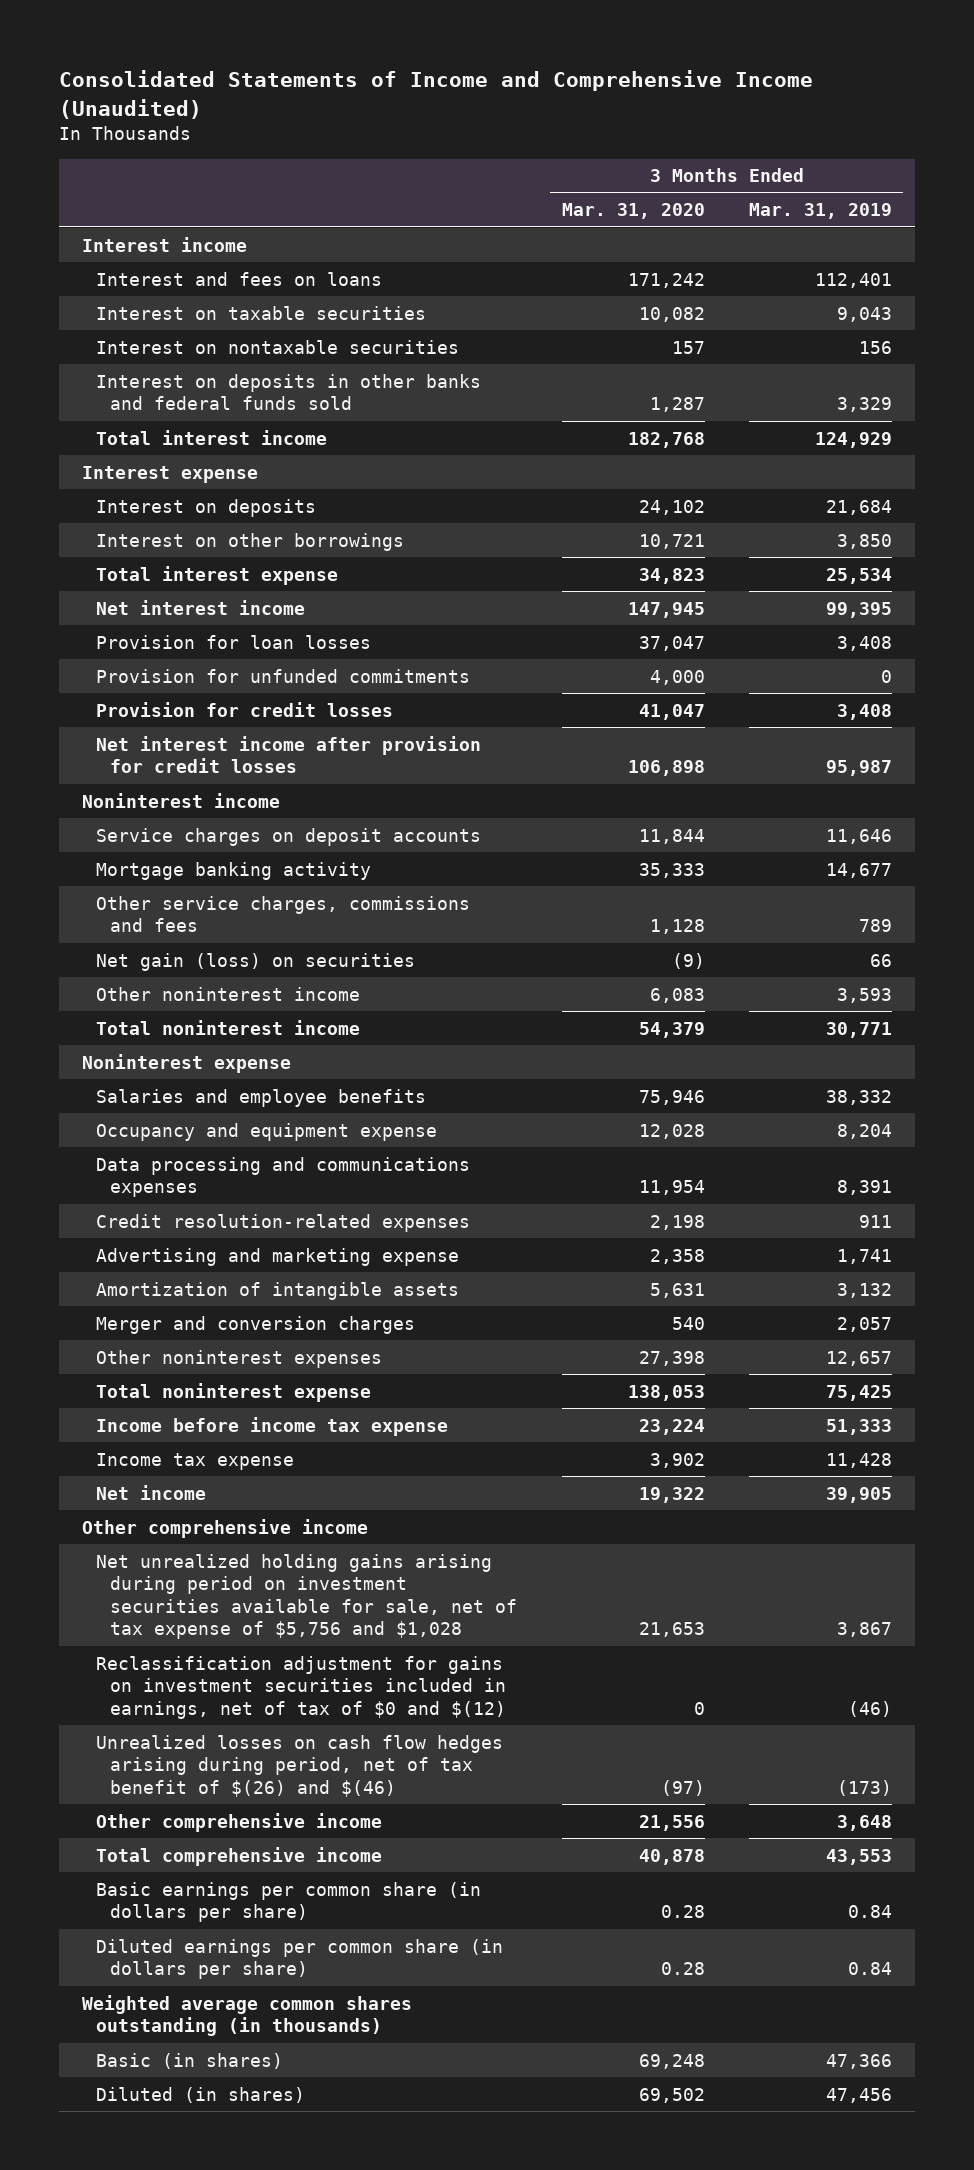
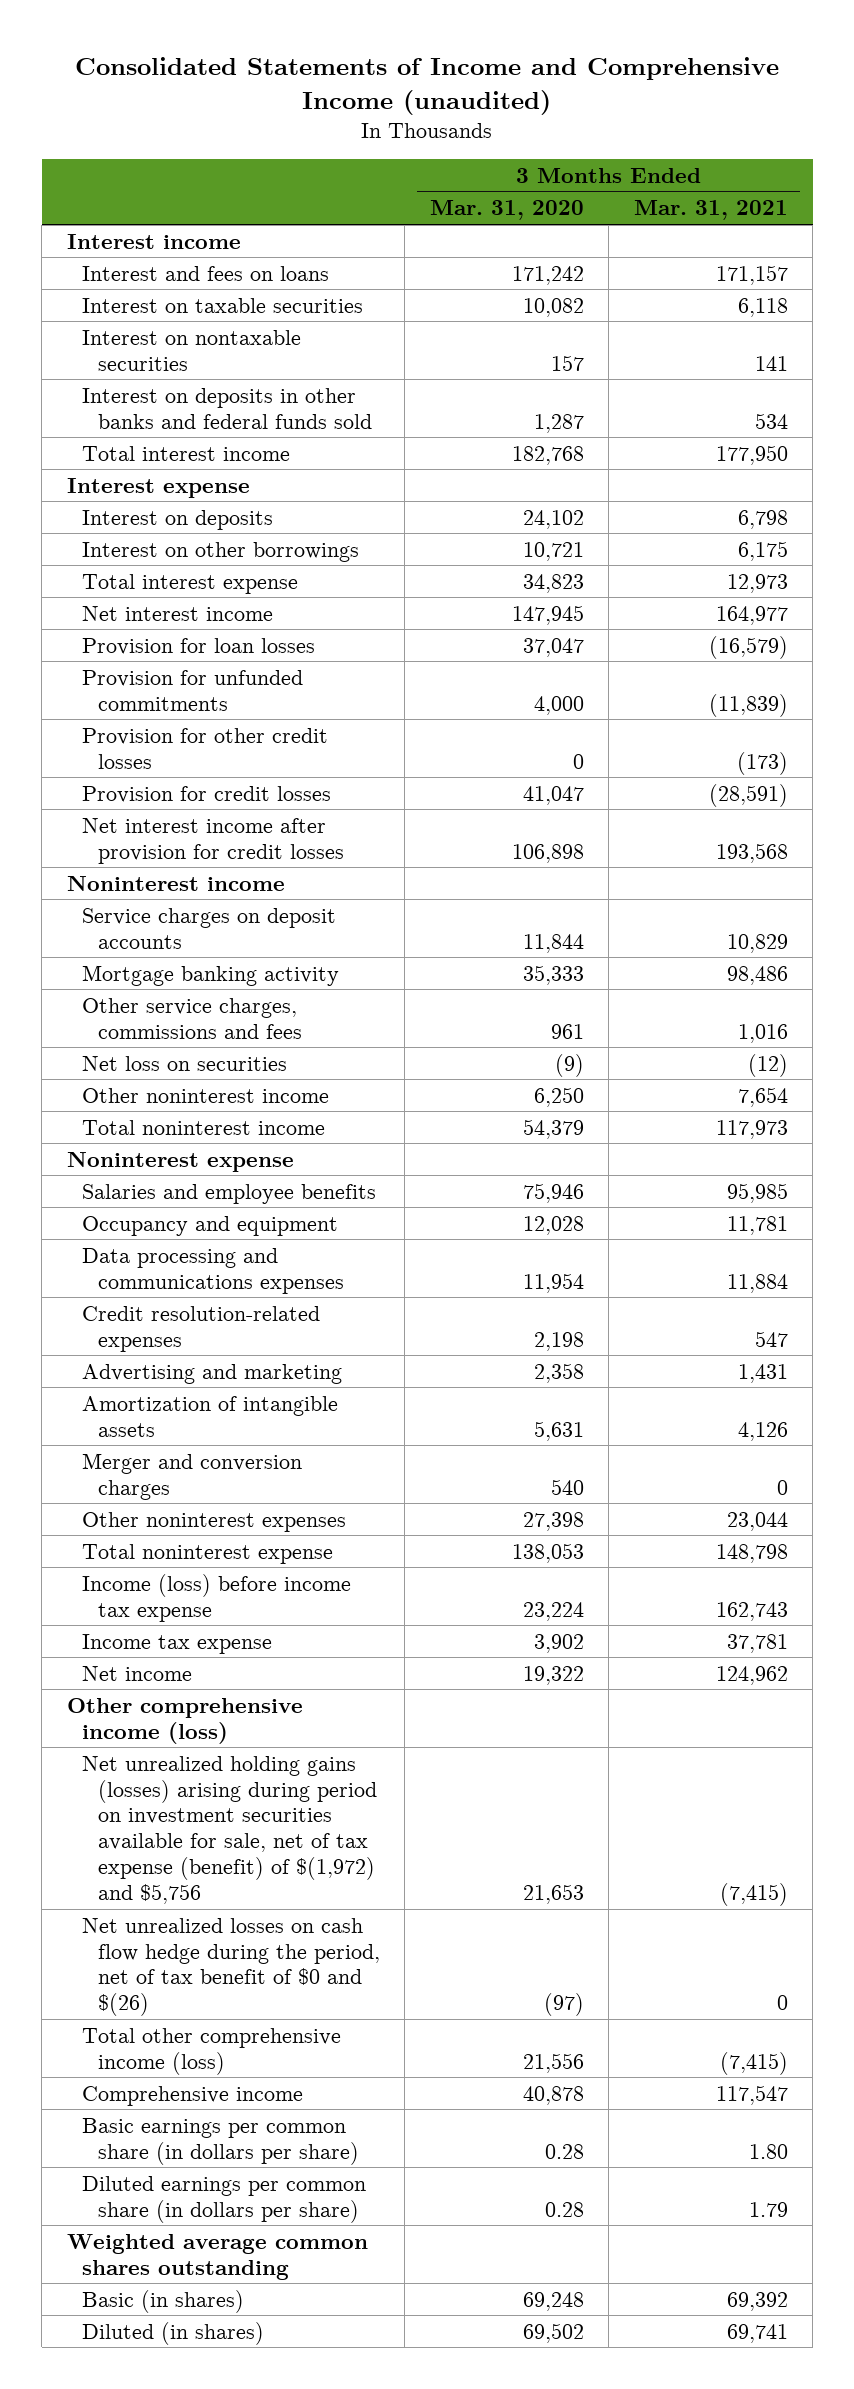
[59,70,814,119] Consolidated Statements of Income and Comprehensive Income (Unaudited) -> [75,57,780,115] Consolidated Statements of Income and Comprehensive Income (unaudited)
[749,203,893,220] Mar. 31, 2019 -> none
none -> [633,200,788,221] Mar. 31, 2021
none -> [82,727,329,769] Provision for other credit losses
[649,919,705,935] 1,128 -> [550,1023,584,1039] 961
[95,952,415,971] Net gain (loss) on securities -> [82,1055,288,1071] Net loss on securities
[649,987,705,1003] 6,083 -> [533,1086,584,1107] 6,250
[95,1122,437,1141] Occupancy and equipment expense -> [82,1215,339,1236] Occupancy and equipment
[95,1247,459,1266] Advertising and marketing expense -> [82,1363,343,1384] Advertising and marketing
[95,1416,448,1436] Income before income tax expense -> [82,1573,352,1622] Income (loss) before income tax expense
[95,1655,506,1719] Reclassification adjustment for gains on investment securities included in earnings, net of tax of $0 and $(12) -> none
[81,1518,368,1538] Other comprehensive income -> [66,1697,303,1744] Other comprehensive income (loss)
[95,1553,517,1640] Net unrealized holding gains arising during period on investment securities available for sale, net of tax expense of $5,756 and $1,028 -> [82,1755,377,1905] Net unrealized holding gains (losses) arising during period on investment securities available for sale, net of tax expense (benefit) of $(1,972) and $5,756
[95,1734,503,1797] Unrealized losses on cash flow hedges arising during period, net of tax benefit of $(26) and $(46) -> [82,1917,380,2017] Net unrealized losses on cash flow hedge during the period, net of tax benefit of $0 and $(26)
[95,1812,382,1832] Other comprehensive income -> [82,2027,342,2075] Total other comprehensive income (loss)
[95,1846,382,1866] Total comprehensive income -> [82,2085,304,2106] Comprehensive income
[81,1994,412,2037] Weighted average common shares outstanding (in thousands) -> [66,2233,368,2280] Weighted average common shares outstanding

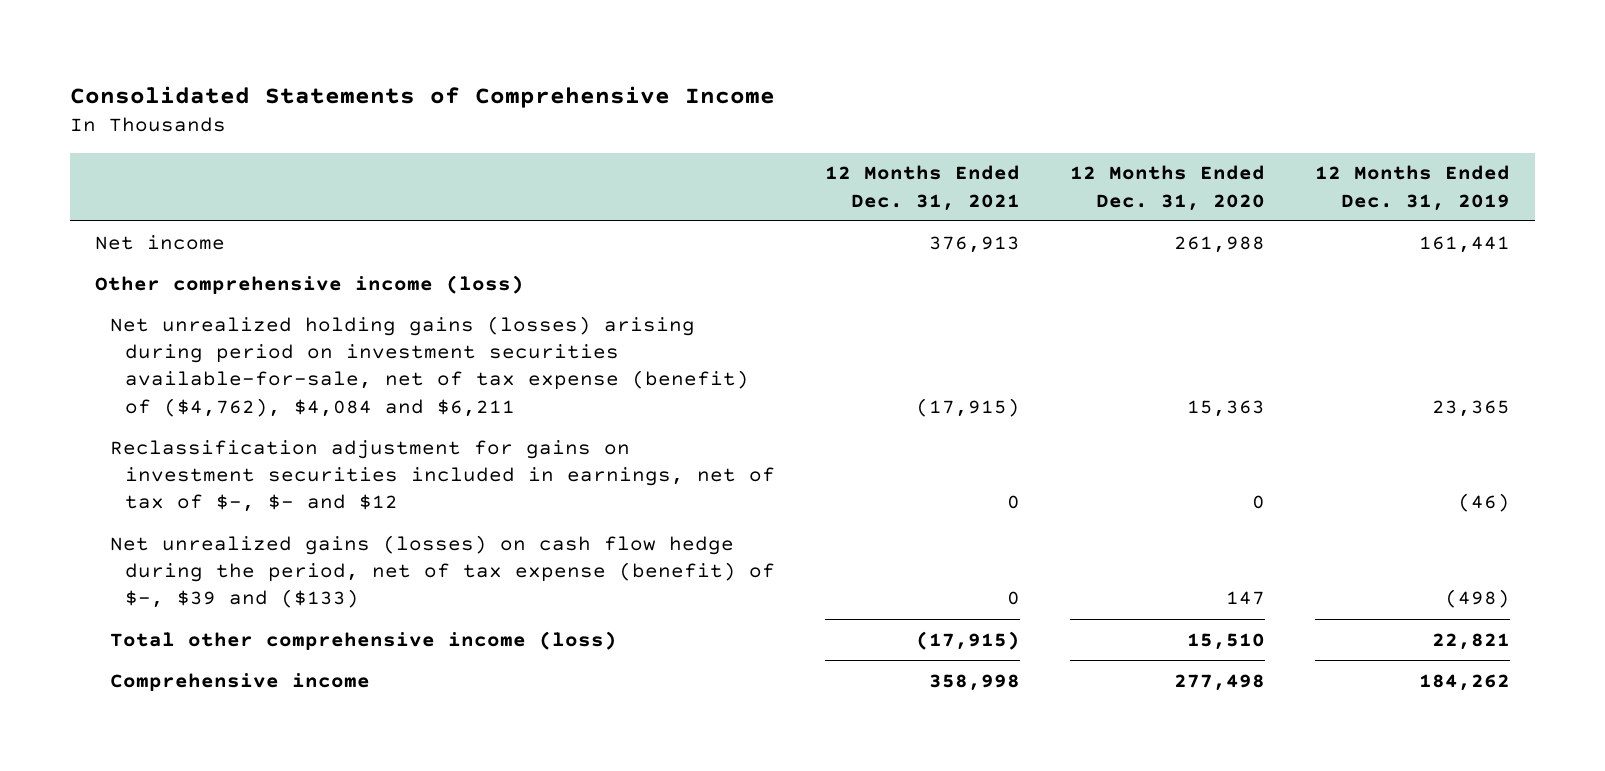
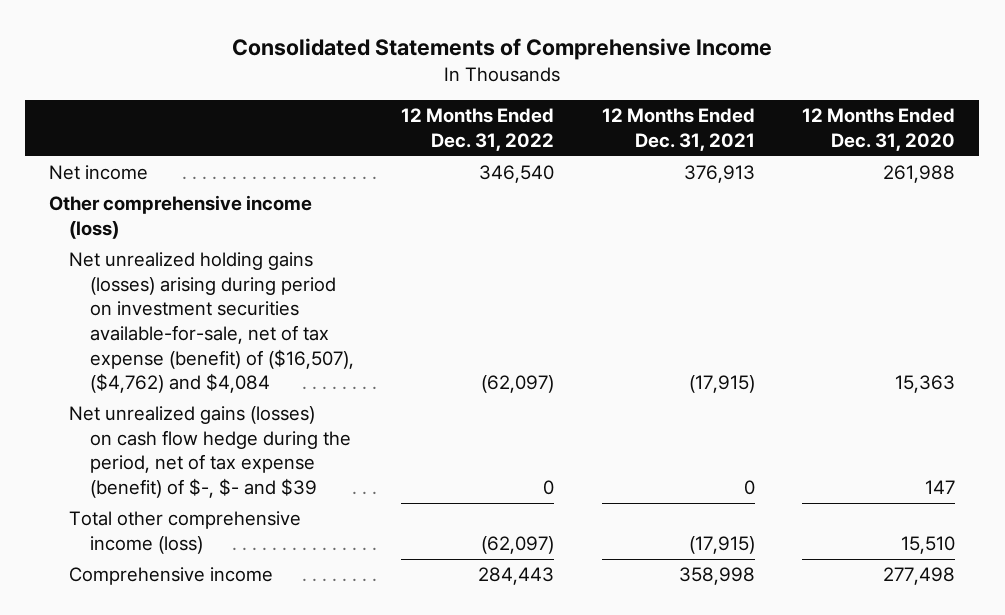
[1315,165,1511,211] 12 Months Ended Dec. 31, 2019 -> none
none -> [401,108,555,151] 12 Months Ended Dec. 31, 2022
[109,439,775,513] Reclassification adjustment for gains on investment securities included in earnings, net of tax of $-, $- and $12 -> none
[109,315,749,417] Net unrealized holding gains (losses) arising during period on investment securities available-for-sale, net of tax expense (benefit) of ($4,762), $4,084 and $6,211 -> [69,252,354,394] Net unrealized holding gains (losses) arising during period on investment securities available-for-sale, net of tax expense (benefit) of ($16,507), ($4,762) and $4,084
[109,534,775,609] Net unrealized gains (losses) on cash flow hedge during the period, net of tax expense (benefit) of $-, $39 and ($133) -> [69,406,351,499] Net unrealized gains (losses) on cash flow hedge during the period, net of tax expense (benefit) of $-, $- and $39

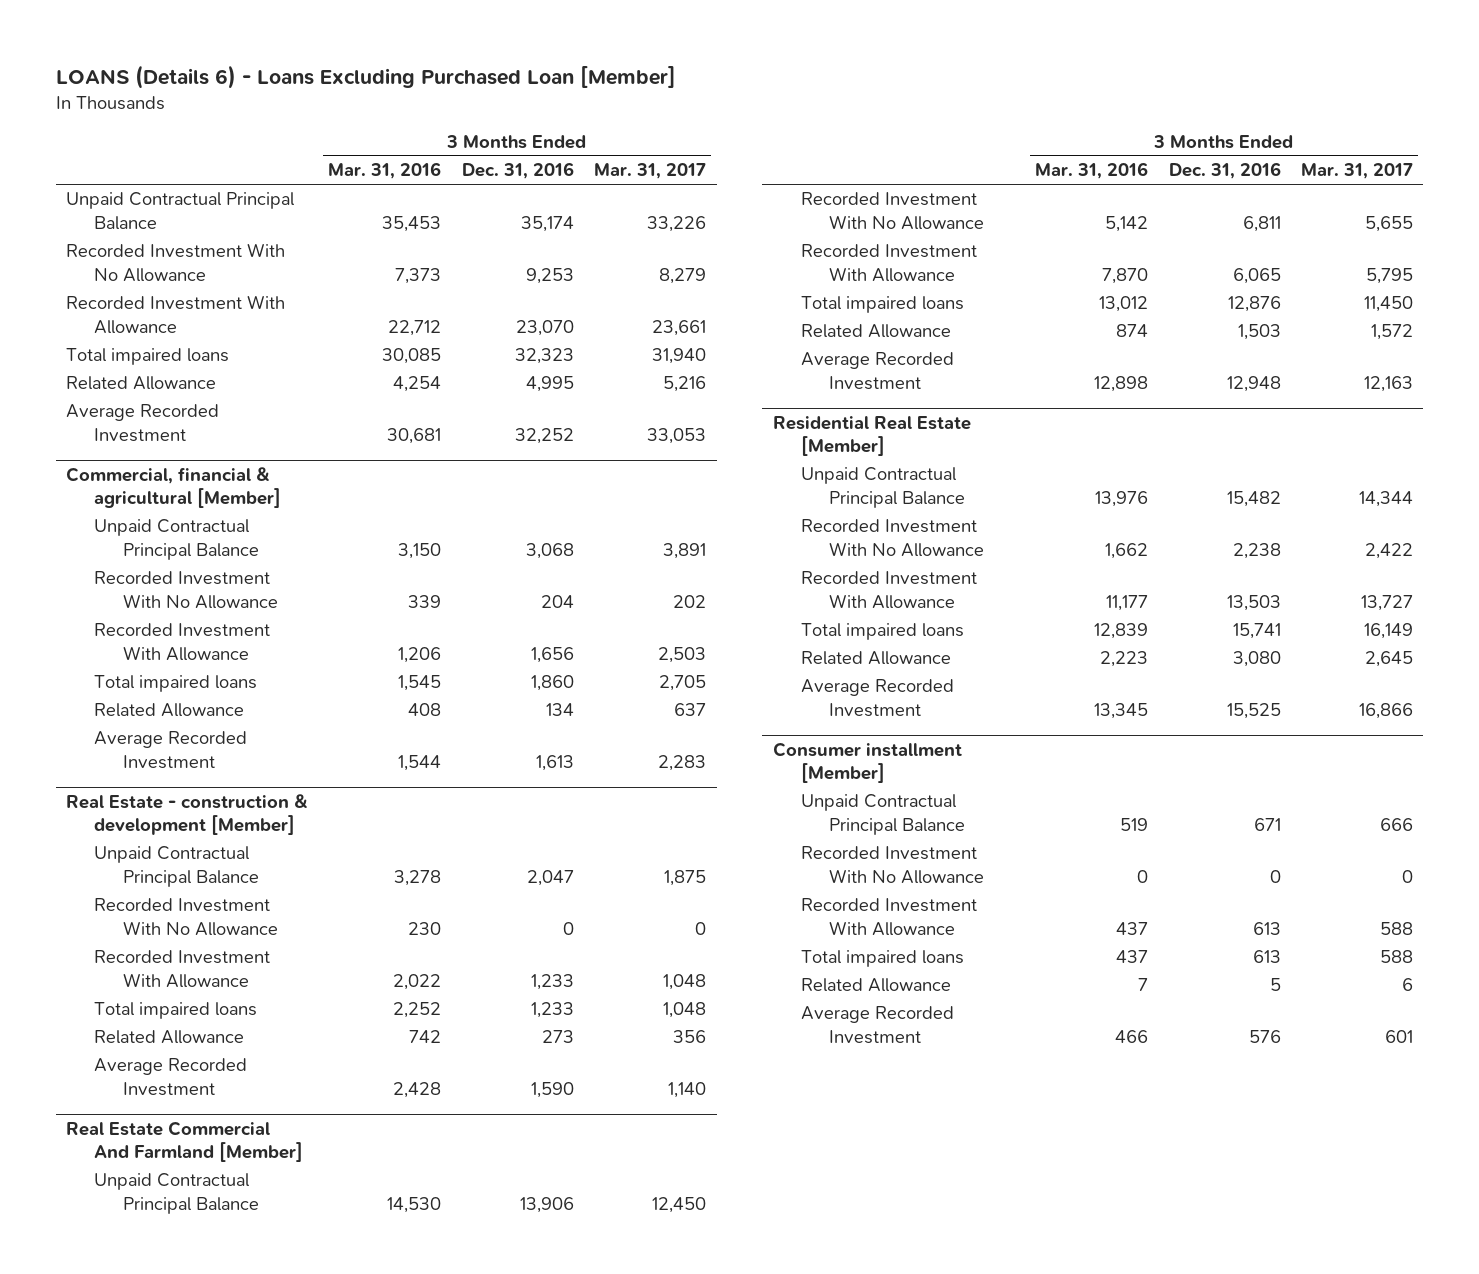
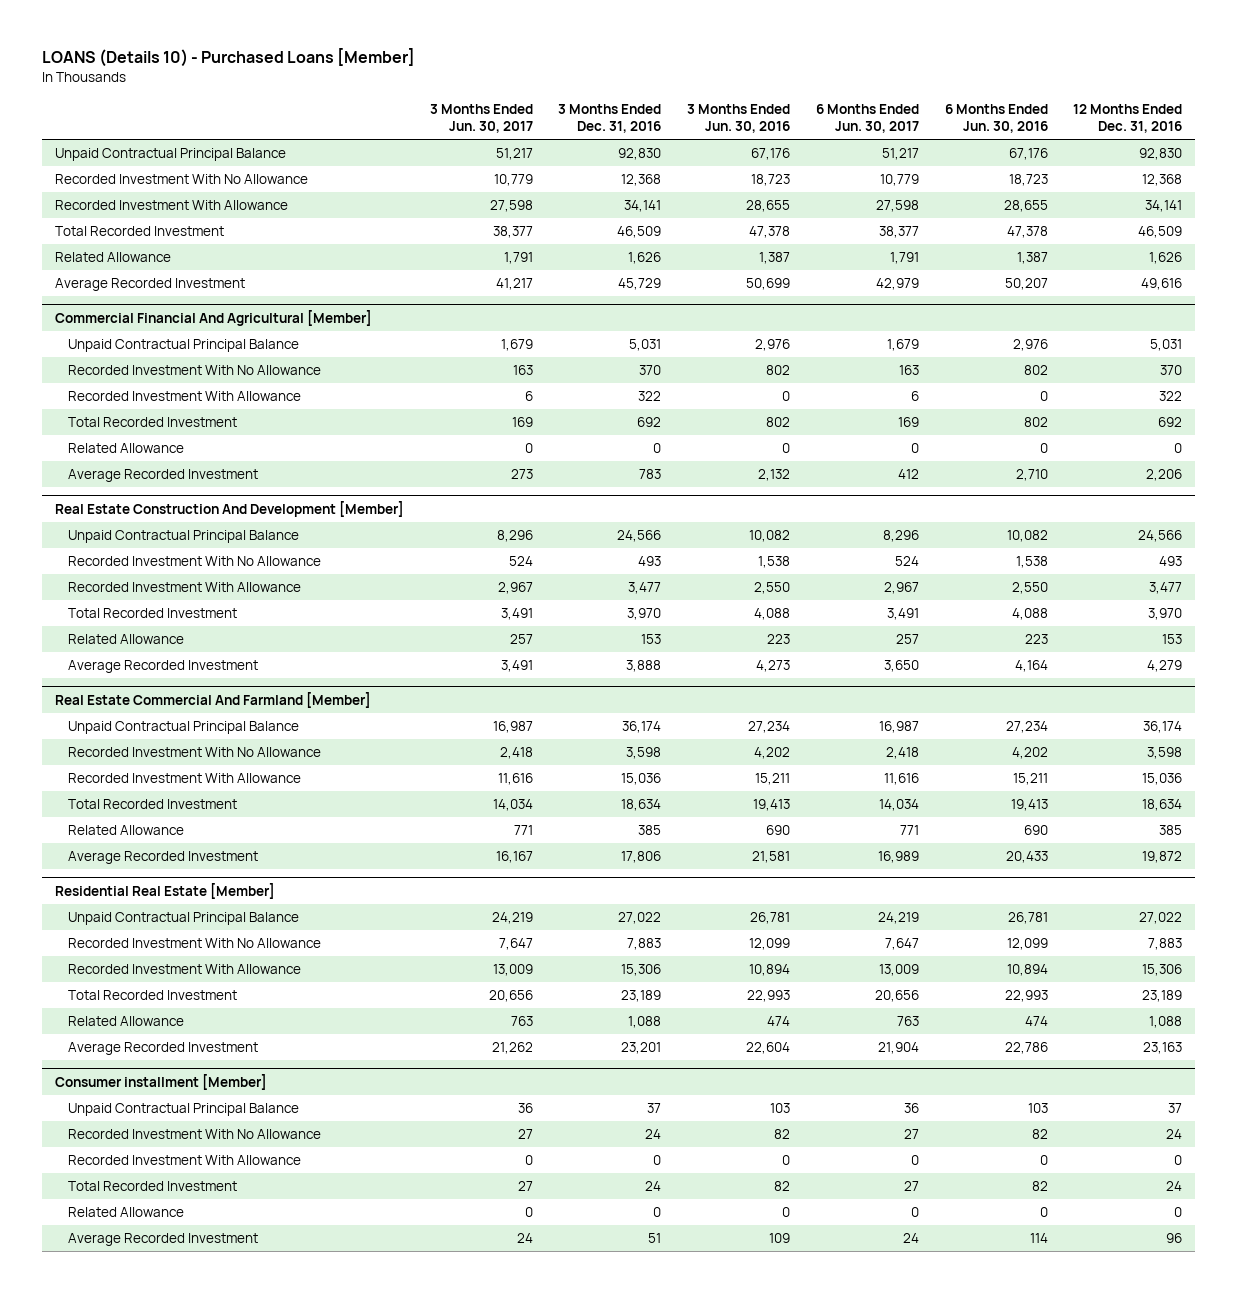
[55,65,676,90] LOANS (Details 6) - Loans Excluding Purchased Loan [Member] -> [41,48,415,68] LOANS (Details 10) - Purchased Loans [Member]
[328,162,442,180] Mar. 31, 2016 -> none
[594,163,707,180] Mar. 31, 2017 -> none
none -> [429,103,533,134] 3 Months Ended Jun. 30, 2017
none -> [687,103,791,134] 3 Months Ended Jun. 30, 2016
none -> [815,103,919,134] 6 Months Ended Jun. 30, 2017
none -> [944,103,1048,134] 6 Months Ended Jun. 30, 2016
none -> [1073,103,1183,134] 12 Months Ended Dec. 31, 2016
[520,215,574,232] 35,174 -> [618,148,662,161] 92,830
[525,267,574,284] 9,253 -> [621,174,662,187] 12,368
[515,319,574,336] 23,070 -> [624,200,662,213] 34,141
[65,348,229,366] Total impaired loans -> [54,226,224,237] Total Recorded Investment
[514,348,574,365] 32,323 -> [617,226,662,239] 46,509
[525,376,574,393] 4,995 -> [628,252,662,265] 1,626
[514,427,574,444] 32,252 -> [618,278,662,291] 45,729
[65,467,282,509] Commercial, financial & agricultural [Member] -> [54,309,372,326] Commercial Financial And Agricultural [Member]
[525,542,574,559] 3,068 -> [629,339,662,352] 5,031
[540,594,574,608] 204 -> [639,365,662,376] 370
[530,646,574,663] 1,656 -> [638,391,662,402] 322
[94,675,258,693] Total impaired loans -> [67,417,237,428] Total Recorded Investment
[530,675,574,692] 1,860 -> [637,417,662,428] 692
[545,703,574,717] 134 -> [653,443,662,454] 0
[535,754,574,771] 1,613 -> [639,469,662,480] 783
[65,794,308,836] Real Estate - construction & development [Member] -> [54,500,404,517] Real Estate Construction And Development [Member]
[526,869,574,886] 2,047 -> [617,530,662,543] 24,566
[562,921,574,935] 0 -> [638,556,662,567] 493
[530,973,574,990] 1,233 -> [628,582,662,595] 3,477
[94,1002,258,1020] Total impaired loans -> [67,608,237,619] Total Recorded Investment
[530,1002,574,1019] 1,233 -> [627,608,662,621] 3,970
[541,1030,574,1044] 273 -> [641,634,662,645] 153
[530,1081,574,1098] 1,590 -> [626,660,662,673] 3,888
[519,1196,574,1213] 13,906 -> [622,721,662,734] 36,174
[1242,215,1281,232] 6,811 -> [626,747,662,760] 3,598
[1232,267,1281,284] 6,065 -> [621,773,662,786] 15,036
[801,296,965,314] Total impaired loans -> [67,799,237,810] Total Recorded Investment
[1227,296,1281,313] 12,876 -> [621,799,662,812] 18,634
[1237,324,1281,341] 1,503 -> [638,825,662,836] 385
[1226,375,1281,392] 12,948 -> [621,851,662,864] 17,806
[1226,490,1281,507] 15,482 -> [618,912,662,925] 27,022
[1232,542,1281,559] 2,238 -> [627,938,662,951] 7,883
[1226,594,1281,611] 13,503 -> [621,964,662,977] 15,306
[801,623,965,641] Total impaired loans -> [67,990,237,1001] Total Recorded Investment
[1232,623,1281,640] 15,741 -> [621,990,662,1003] 23,189
[1232,651,1281,668] 3,080 -> [628,1016,662,1029] 1,088
[1226,702,1281,719] 15,525 -> [621,1042,662,1055] 23,201
[1253,817,1281,831] 671 -> [647,1103,662,1114] 37
[1269,869,1281,883] 0 -> [645,1129,662,1140] 24
[1252,921,1281,935] 613 -> [653,1155,662,1166] 0
[801,950,965,968] Total impaired loans -> [67,1181,237,1192] Total Recorded Investment
[1252,950,1281,964] 613 -> [645,1181,662,1192] 24
[1269,978,1281,992] 5 -> [653,1207,662,1218] 0
[1248,1029,1281,1043] 576 -> [648,1233,662,1244] 51

